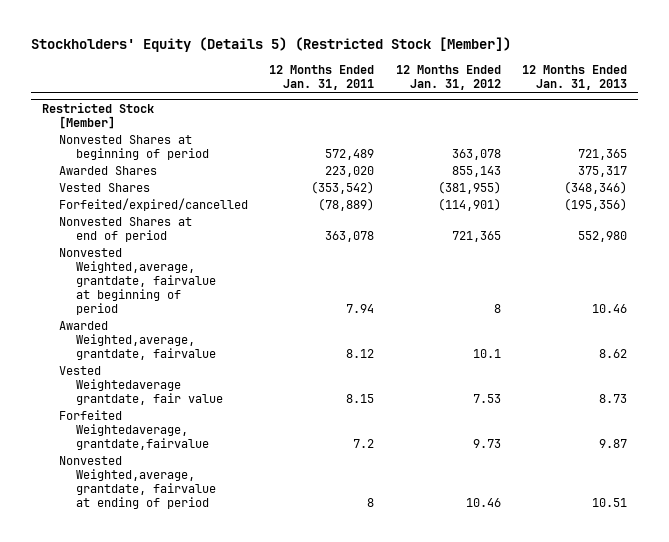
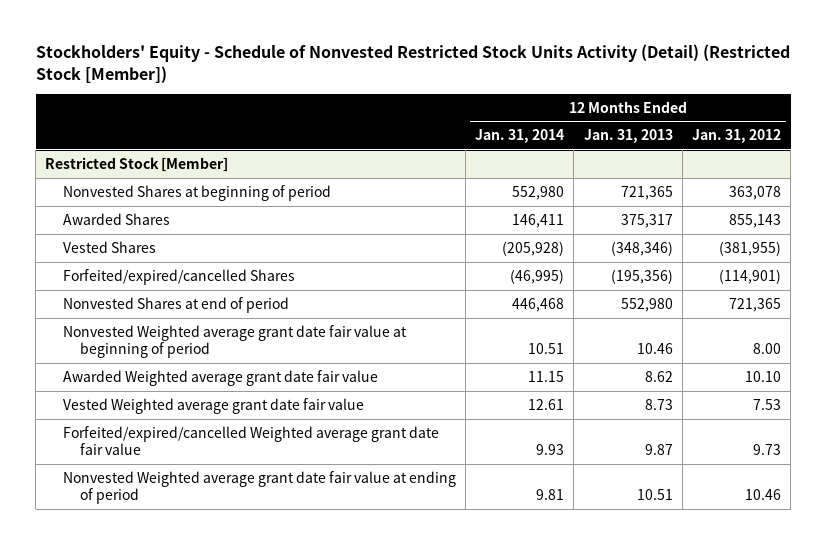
[31,37,512,53] Stockholders' Equity (Details 5) (Restricted Stock [Member]) -> [35,43,790,83] Stockholders' Equity - Schedule of Nonvested Restricted Stock Units Activity (Detail) (Restricted Stock [Member])
[269,64,375,90] 12 Months Ended Jan. 31, 2011 -> none
none -> [475,129,565,144] Jan. 31, 2014
[58,197,248,211] Forfeited/expired/cancelled -> [62,268,295,285] Forfeited/expired/cancelled Shares
[58,247,216,315] Nonvested Weighted,average, grantdate, fairvalue at beginning of period -> [62,324,407,359] Nonvested Weighted average grant date fair value at beginning of period
[493,303,501,313] 8 -> [752,343,781,355] 8.00
[58,320,216,360] Awarded Weighted,average, grantdate, fairvalue -> [62,369,378,386] Awarded Weighted average grant date fair value
[472,348,501,358] 10.1 -> [744,370,781,382] 10.10
[58,365,223,405] Vested Weightedaverage grantdate, fair value -> [62,397,364,414] Vested Weighted average grant date fair value
[58,409,209,450] Forfeited Weightedaverage, grantdate,fairvalue -> [62,425,439,456] Forfeited/expired/cancelled Weighted average grant date fair value
[58,455,216,509] Nonvested Weighted,average, grantdate, fairvalue at ending of period -> [62,470,456,505] Nonvested Weighted average grant date fair value at ending of period

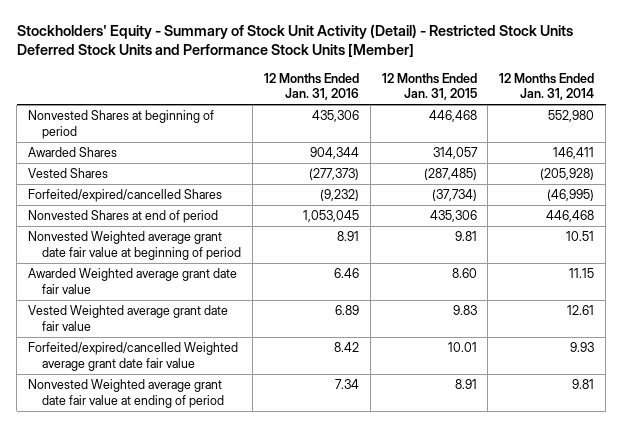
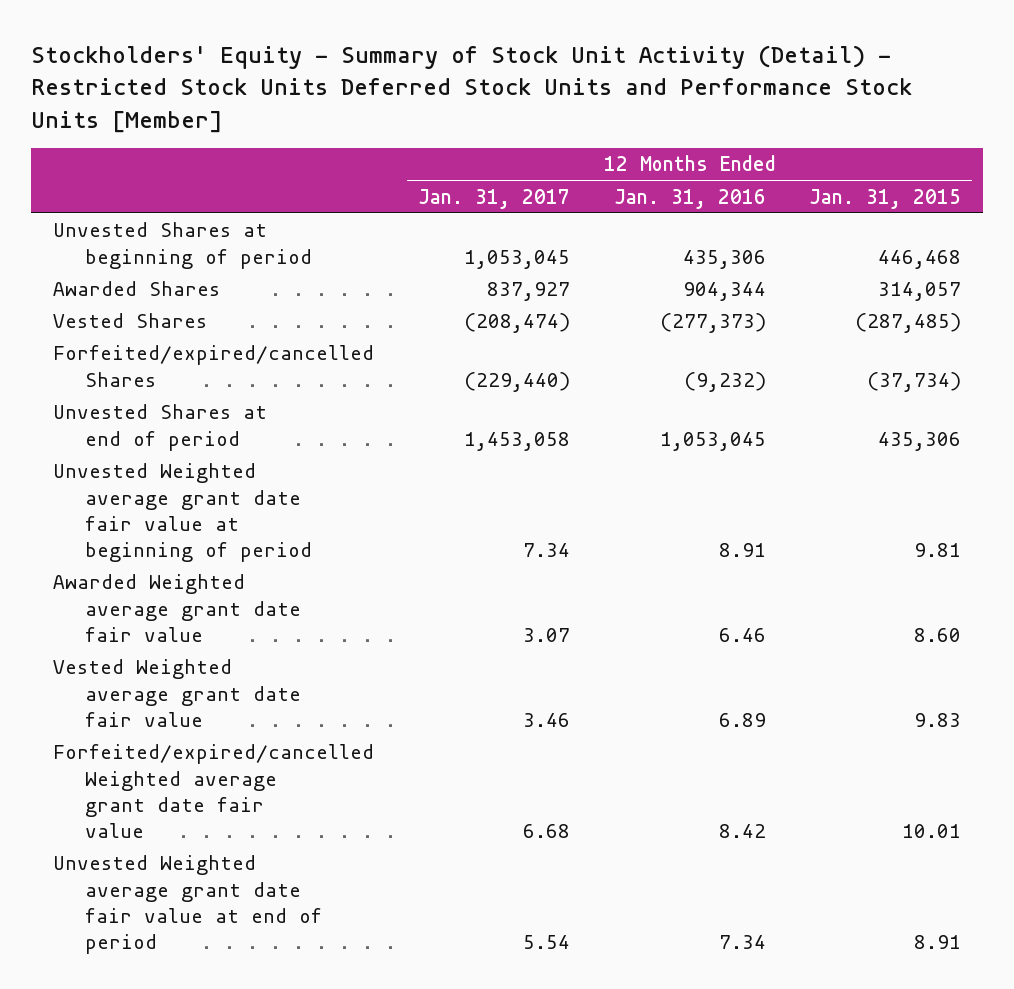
[499,72,595,101] 12 Months Ended Jan. 31, 2014 -> none
none -> [417,188,570,209] Jan. 31, 2017
[28,110,215,139] Nonvested Shares at beginning of period -> [53,222,313,269] Unvested Shares at beginning of period
[28,210,219,224] Nonvested Shares at end of period -> [53,404,268,451] Unvested Shares at end of period
[28,231,241,260] Nonvested Weighted average grant date fair value at beginning of period -> [53,463,313,563] Unvested Weighted average grant date fair value at beginning of period
[28,379,224,408] Nonvested Weighted average grant date fair value at ending of period -> [53,855,323,955] Unvested Weighted average grant date fair value at end of period

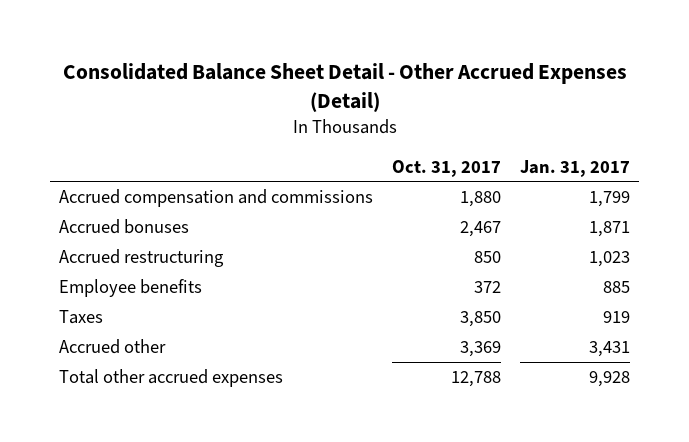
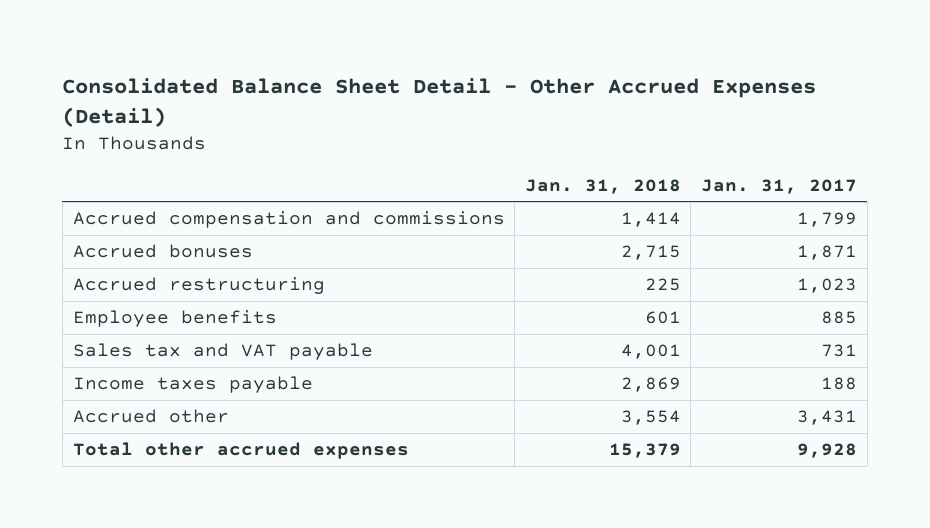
[392,159,502,177] Oct. 31, 2017 -> none
none -> [524,178,681,194] Jan. 31, 2018
none -> [72,343,373,361] Sales tax and VAT payable
[59,309,104,324] Taxes -> [72,376,313,394] Income taxes payable
[602,310,630,323] 919 -> [821,377,858,391] 188

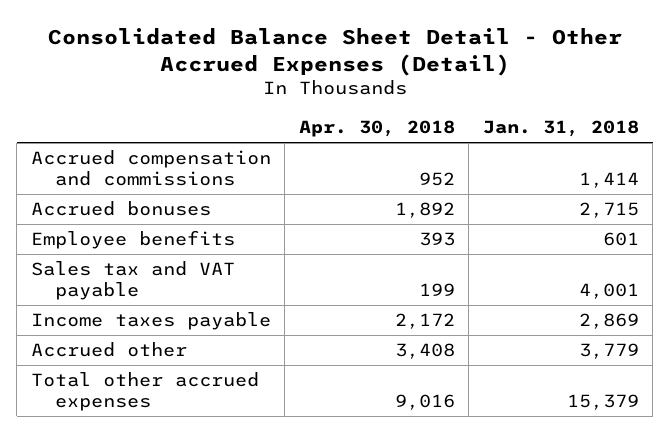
[701,178,858,194] Jan. 31, 2017 -> none
none -> [298,119,455,137] Apr. 30, 2018
[72,277,325,295] Accrued restructuring -> none
[620,410,681,426] 3,554 -> [578,343,639,360] 3,779

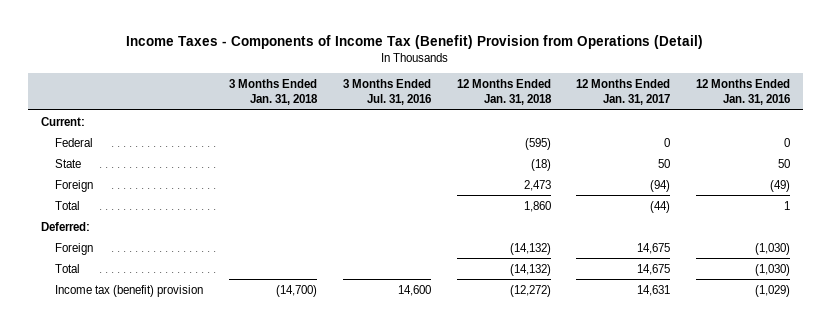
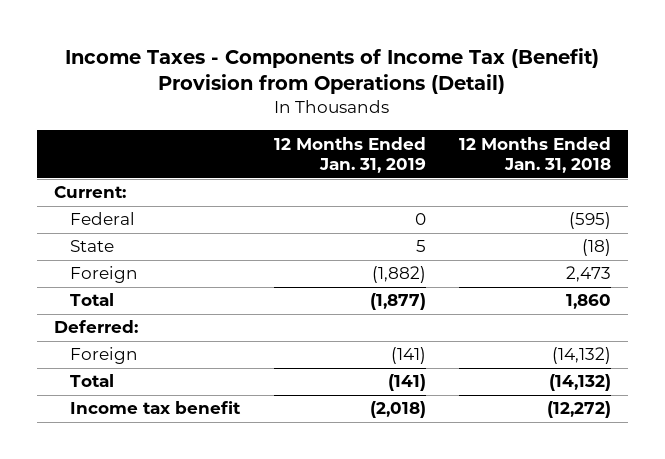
[229,79,319,106] 3 Months Ended Jan. 31, 2018 -> none
[342,79,431,106] 3 Months Ended Jul. 31, 2016 -> none
[576,79,671,106] 12 Months Ended Jan. 31, 2017 -> none
[696,79,791,106] 12 Months Ended Jan. 31, 2016 -> none
none -> [273,136,426,174] 12 Months Ended Jan. 31, 2019
[55,284,204,297] Income tax (benefit) provision -> [70,401,242,415] Income tax benefit

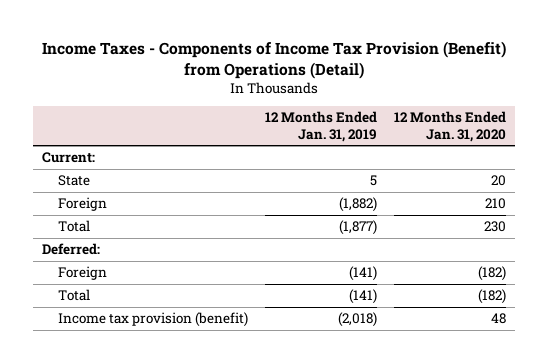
[65,47,600,95] Income Taxes - Components of Income Tax (Benefit) Provision from Operations (Detail) -> [42,41,507,79] Income Taxes - Components of Income Tax Provision (Benefit) from Operations (Detail)
[458,136,611,174] 12 Months Ended Jan. 31, 2018 -> none
none -> [394,111,507,142] 12 Months Ended Jan. 31, 2020
[70,212,136,226] Federal -> none
[70,401,242,415] Income tax benefit -> [58,312,249,328] Income tax provision (benefit)

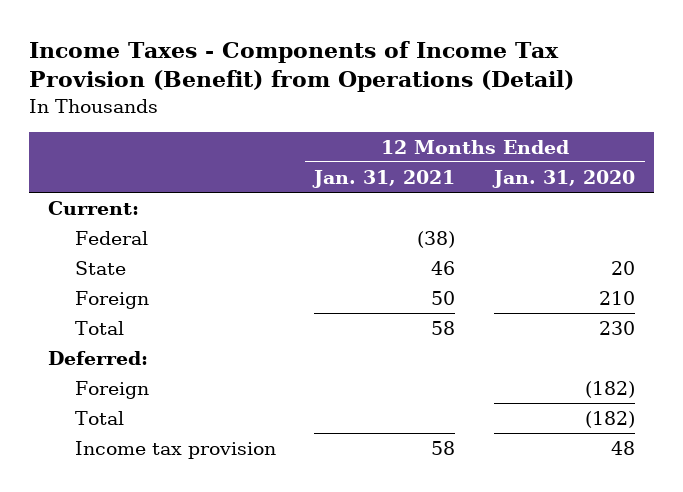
[265,111,378,142] 12 Months Ended Jan. 31, 2019 -> none
none -> [312,169,456,188] Jan. 31, 2021
none -> [74,231,148,246] Federal
[58,312,249,328] Income tax provision (benefit) -> [74,441,276,460] Income tax provision

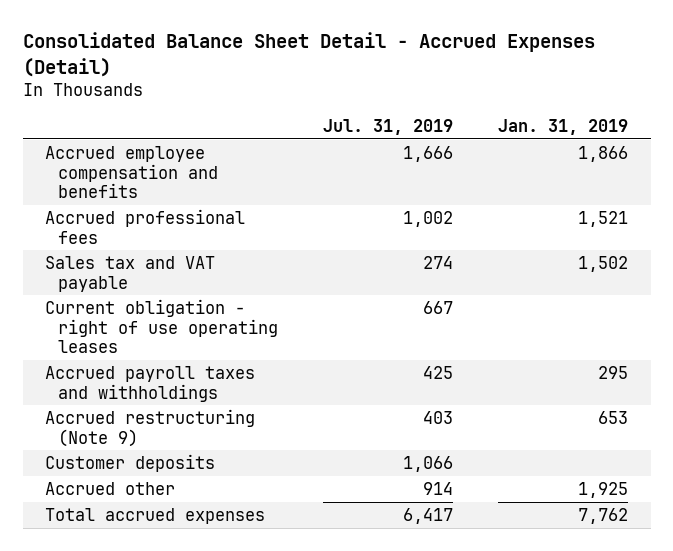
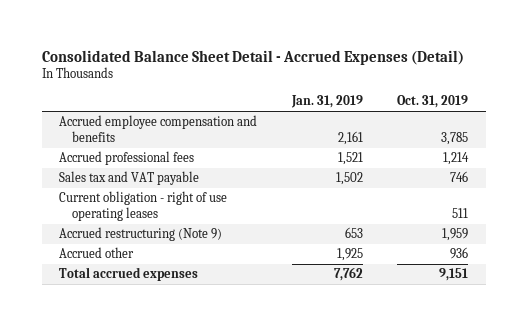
[322,118,453,135] Jul. 31, 2019 -> none
none -> [397,95,469,109] Oct. 31, 2019
[578,145,629,162] 1,866 -> [337,131,363,146] 2,161
[45,365,256,402] Accrued payroll taxes and withholdings -> none
[45,453,216,472] Customer deposits -> none

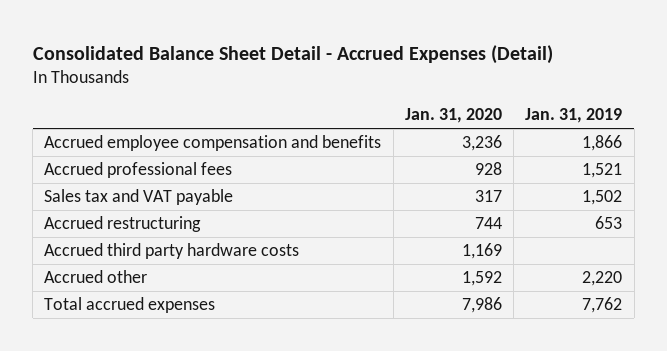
[397,95,469,109] Oct. 31, 2019 -> none
none -> [404,107,502,123] Jan. 31, 2020
[337,131,363,146] 2,161 -> [582,135,623,152] 1,866
[59,191,228,222] Current obligation - right of use operating leases -> none
[59,227,223,242] Accrued restructuring (Note 9) -> [44,216,202,233] Accrued restructuring
none -> [44,243,300,260] Accrued third party hardware costs
[336,248,363,262] 1,925 -> [582,271,623,287] 2,220

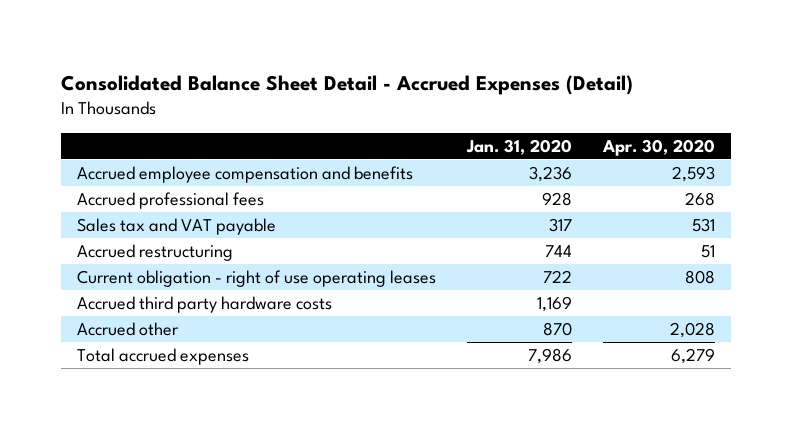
[525,107,623,123] Jan. 31, 2019 -> none
none -> [602,138,716,156] Apr. 30, 2020
none -> [77,270,437,288] Current obligation - right of use operating leases
[461,271,502,287] 1,592 -> [543,322,573,337] 870

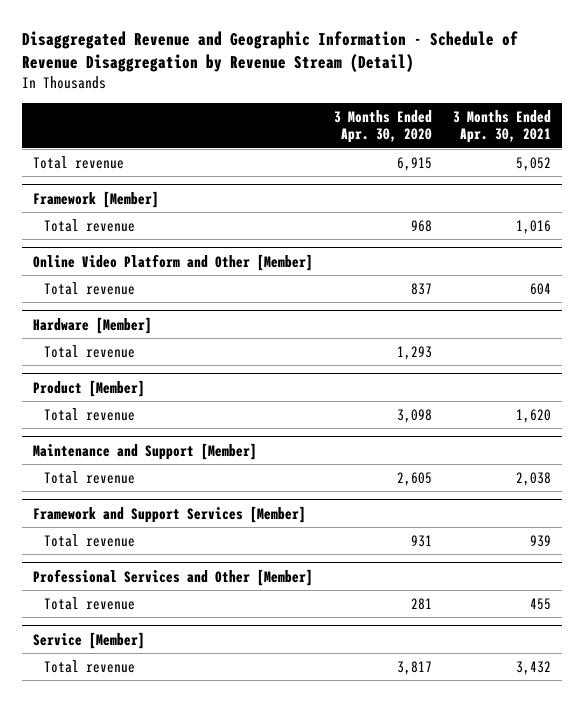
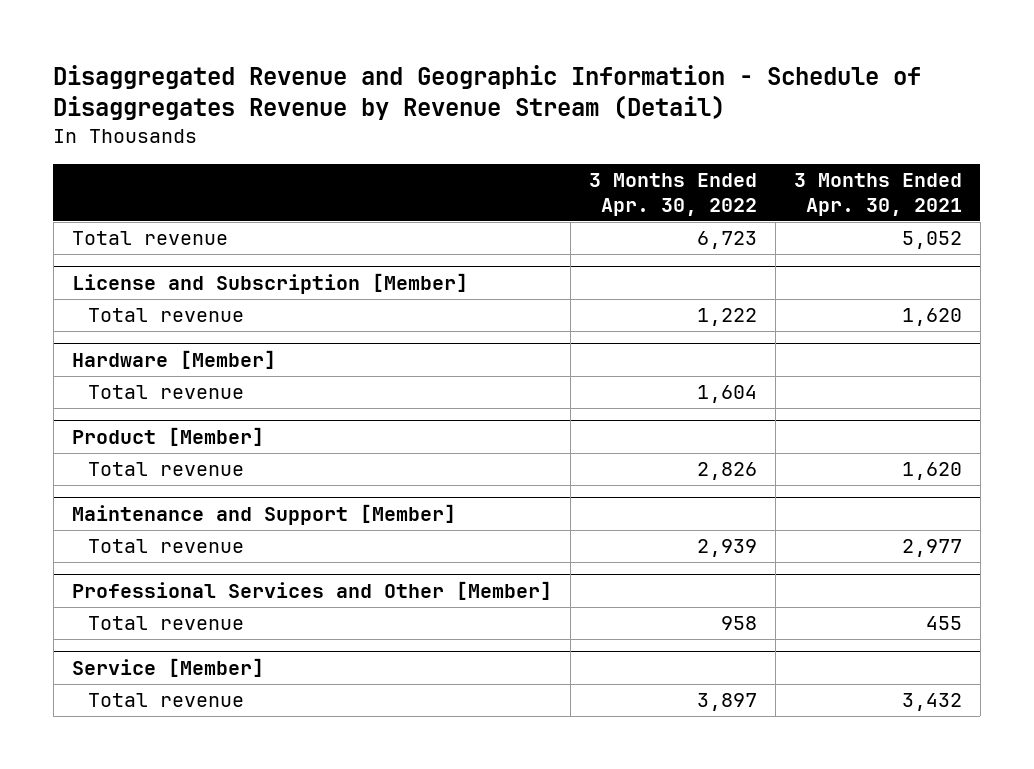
[22,31,519,73] Disaggregated Revenue and Geographic Information - Schedule of Revenue Disaggregation by Revenue Stream (Detail) -> [53,64,922,120] Disaggregated Revenue and Geographic Information - Schedule of Disaggregates Revenue by Revenue Stream (Detail)
[334,109,433,144] 3 Months Ended Apr. 30, 2020 -> none
none -> [588,173,757,216] 3 Months Ended Apr. 30, 2022
[33,190,160,208] Framework [Member] -> none
[33,253,314,271] Online Video Platform and Other [Member] -> none
[43,281,135,295] Total revenue -> none
none -> [71,272,468,294] License and Subscription [Member]
[516,219,552,234] 1,016 -> [901,308,962,327] 1,620
[33,505,307,523] Framework and Support Services [Member] -> none
[43,533,135,547] Total revenue -> none
[516,471,552,486] 2,038 -> [901,539,962,558] 2,977

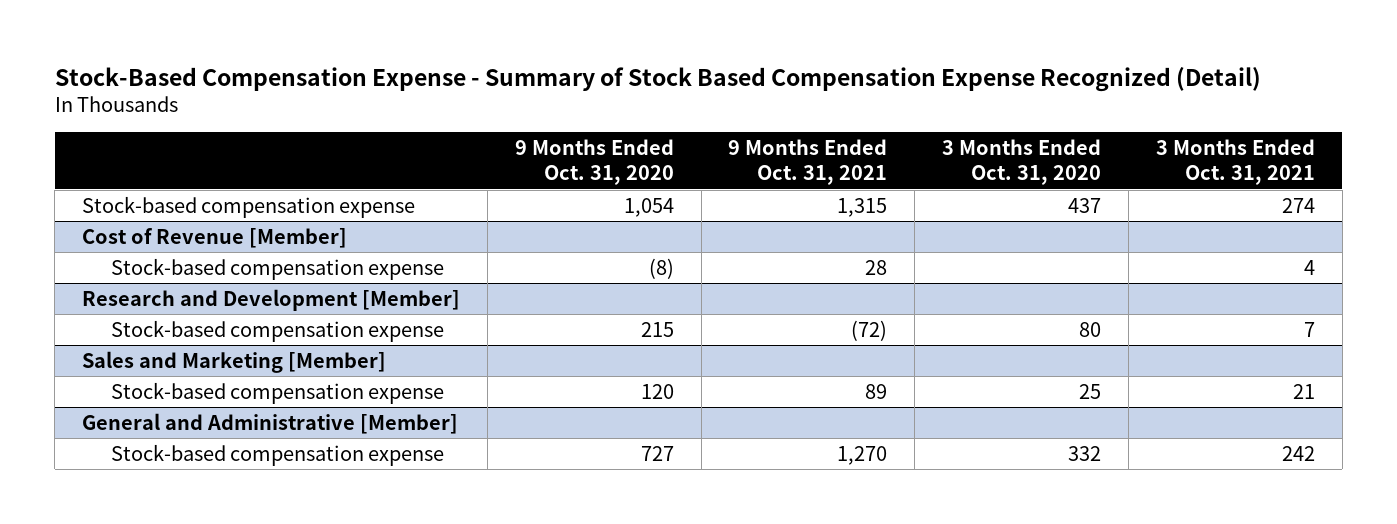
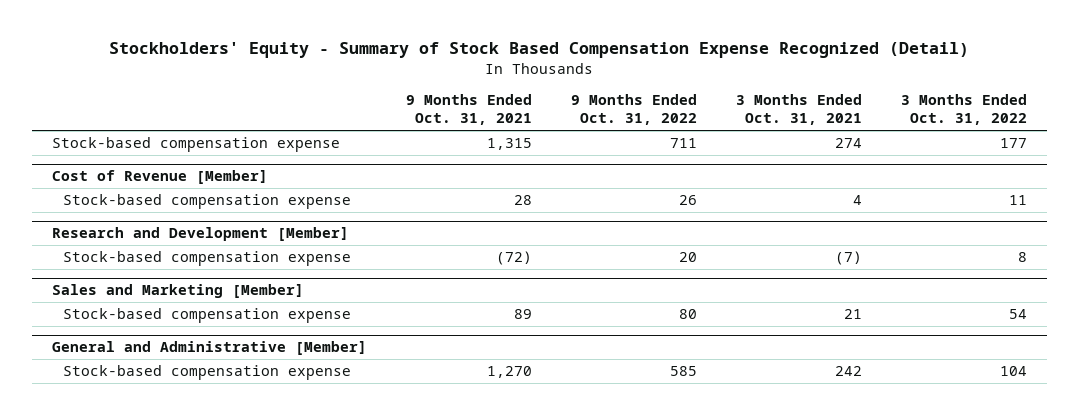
[54,66,1261,92] Stock-Based Compensation Expense - Summary of Stock Based Compensation Expense Recognized (Detail) -> [109,42,970,59] Stockholders' Equity - Summary of Stock Based Compensation Expense Recognized (Detail)
[514,138,674,186] 9 Months Ended Oct. 31, 2020 -> none
[942,138,1102,186] 3 Months Ended Oct. 31, 2020 -> none
none -> [570,94,697,126] 9 Months Ended Oct. 31, 2022
none -> [901,94,1028,126] 3 Months Ended Oct. 31, 2022
[1303,321,1315,337] 7 -> [834,250,862,265] (7)

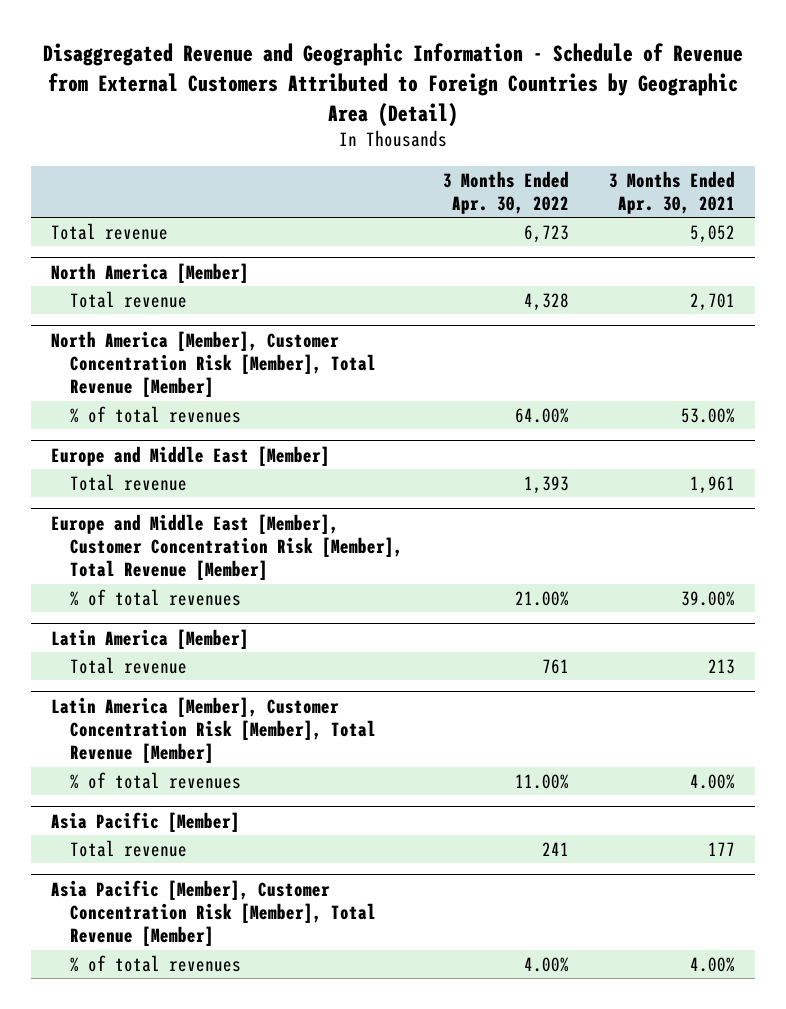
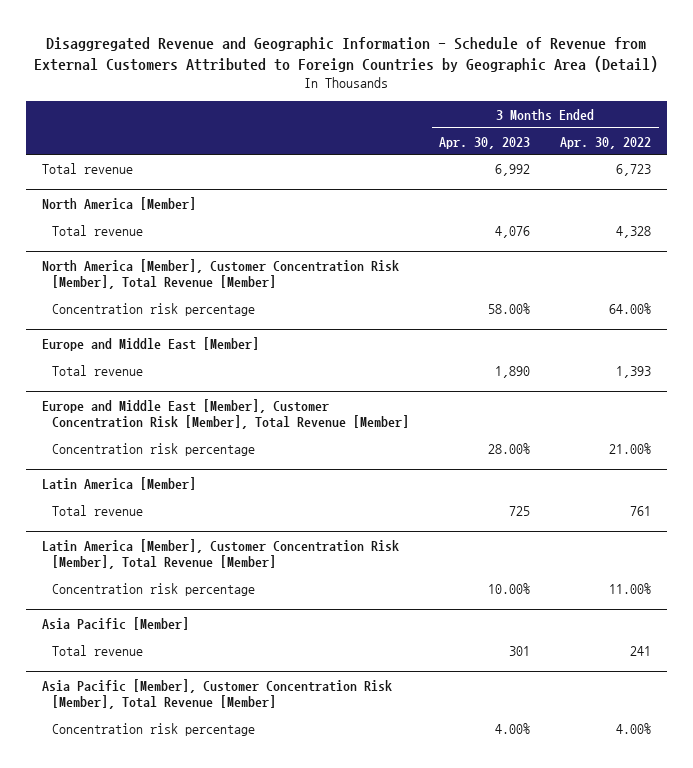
[608,170,735,214] 3 Months Ended Apr. 30, 2021 -> none
none -> [439,136,531,149] Apr. 30, 2023
[70,405,242,423] % of total revenues -> [51,302,255,316] Concentration risk percentage
[70,588,242,606] % of total revenues -> [51,442,255,456] Concentration risk percentage
[70,771,242,789] % of total revenues -> [51,582,255,596] Concentration risk percentage
[70,954,242,972] % of total revenues -> [51,722,255,736] Concentration risk percentage

